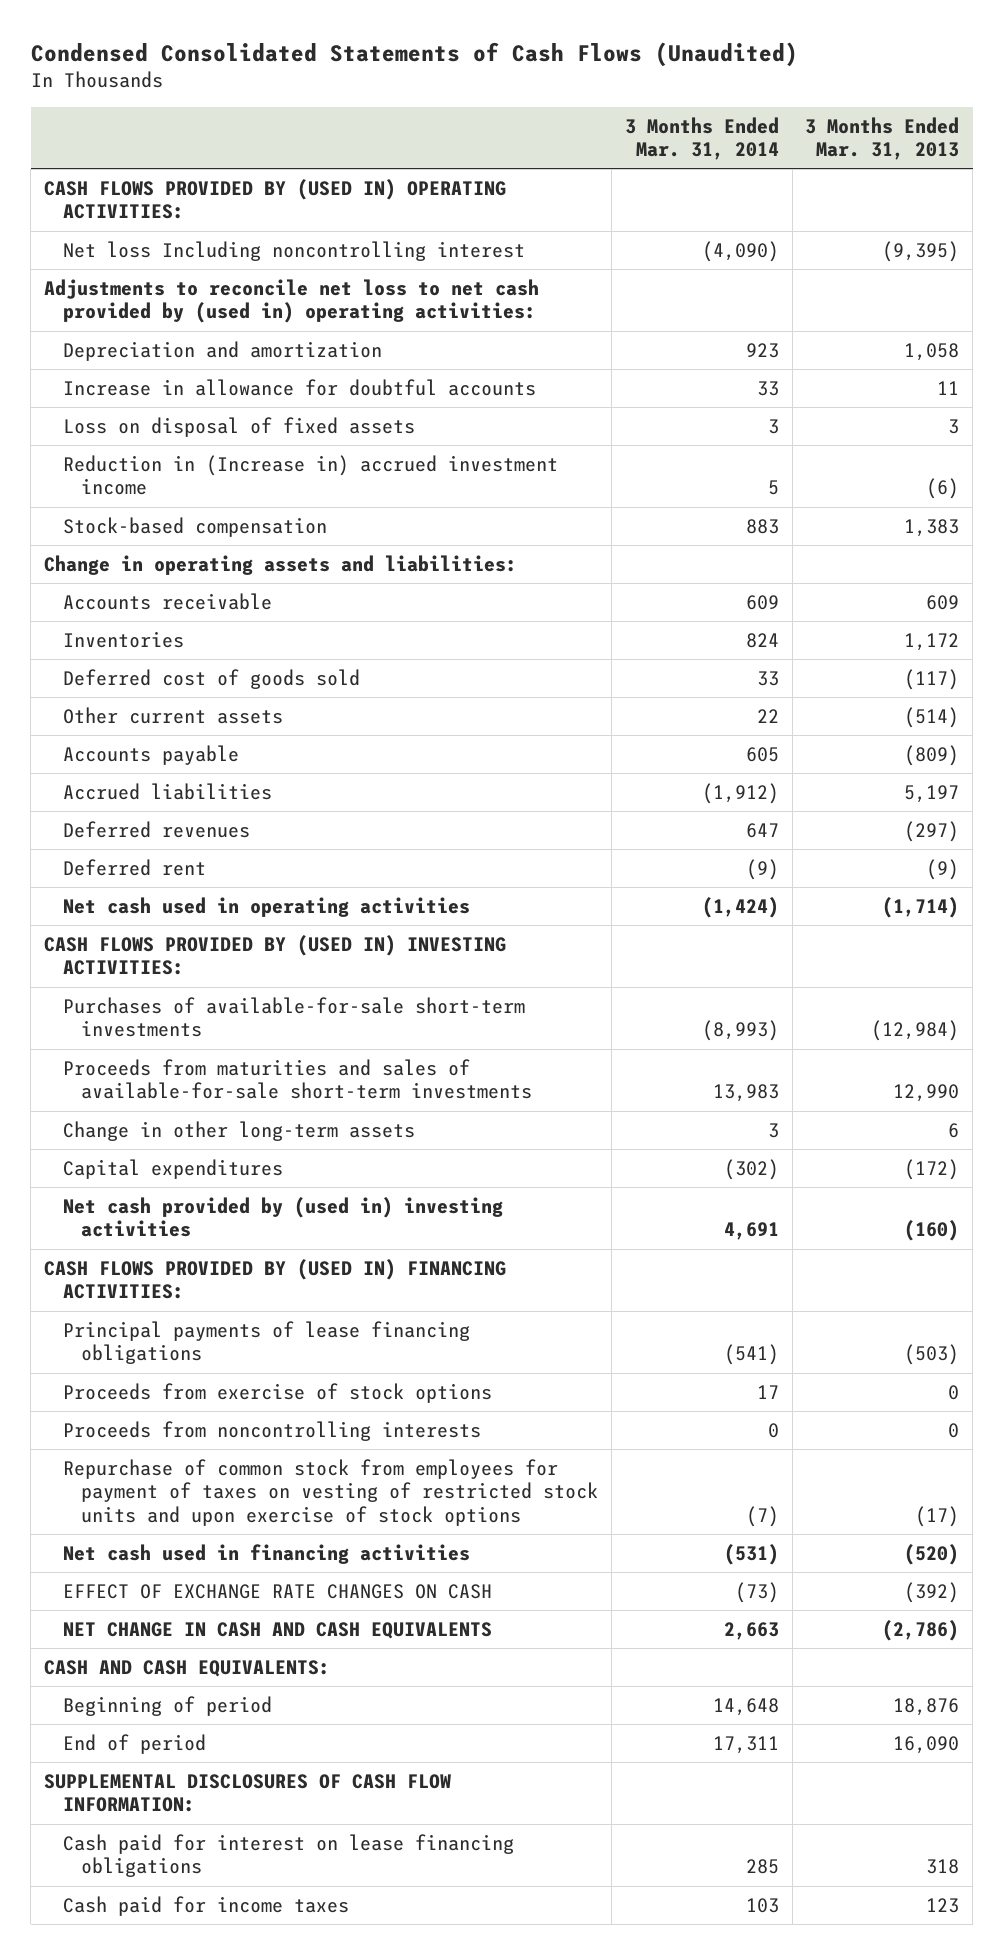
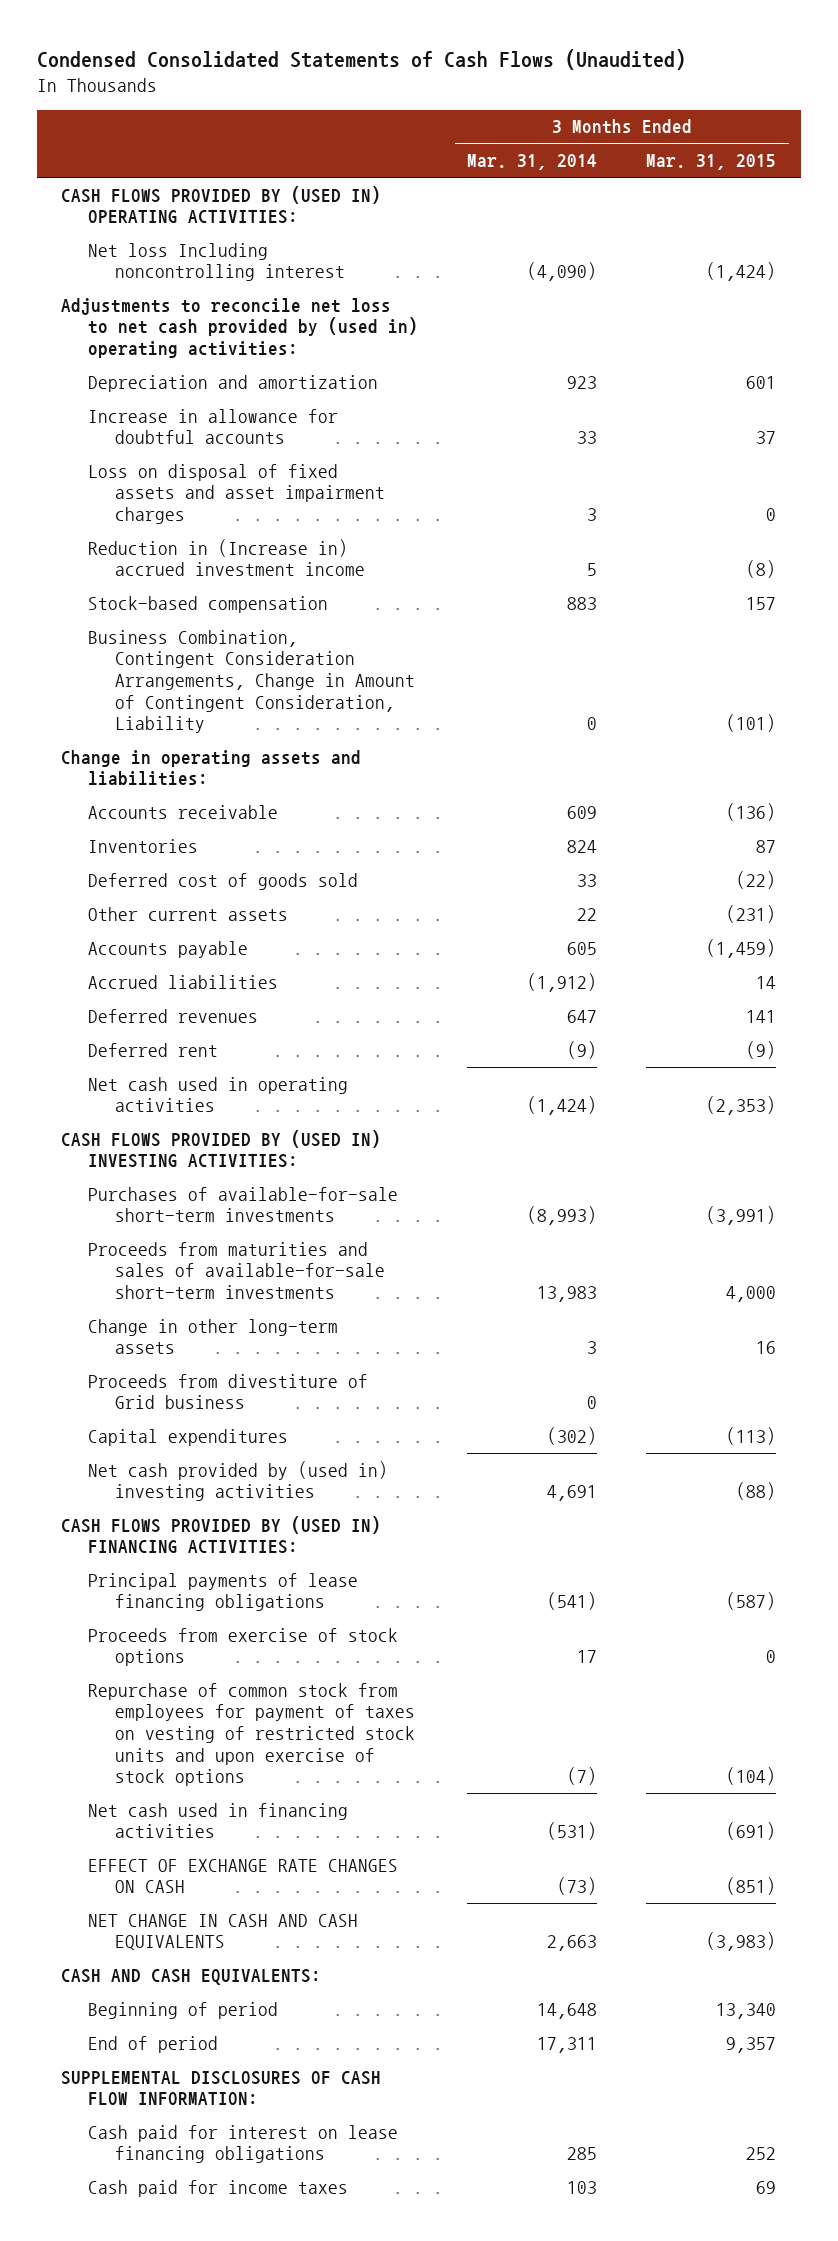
[805,116,960,161] 3 Months Ended Mar. 31, 2013 -> none
none -> [646,154,777,171] Mar. 31, 2015
[62,417,415,438] Loss on disposal of fixed assets -> [88,463,386,525] Loss on disposal of fixed assets and asset impairment charges
none -> [88,629,416,734] Business Combination, Contingent Consideration Arrangements, Change in Amount of Contingent Consideration, Liability
none -> [88,1373,369,1410] Proceeds from divestiture of Grid business
[62,1421,481,1442] Proceeds from noncontrolling interests -> none

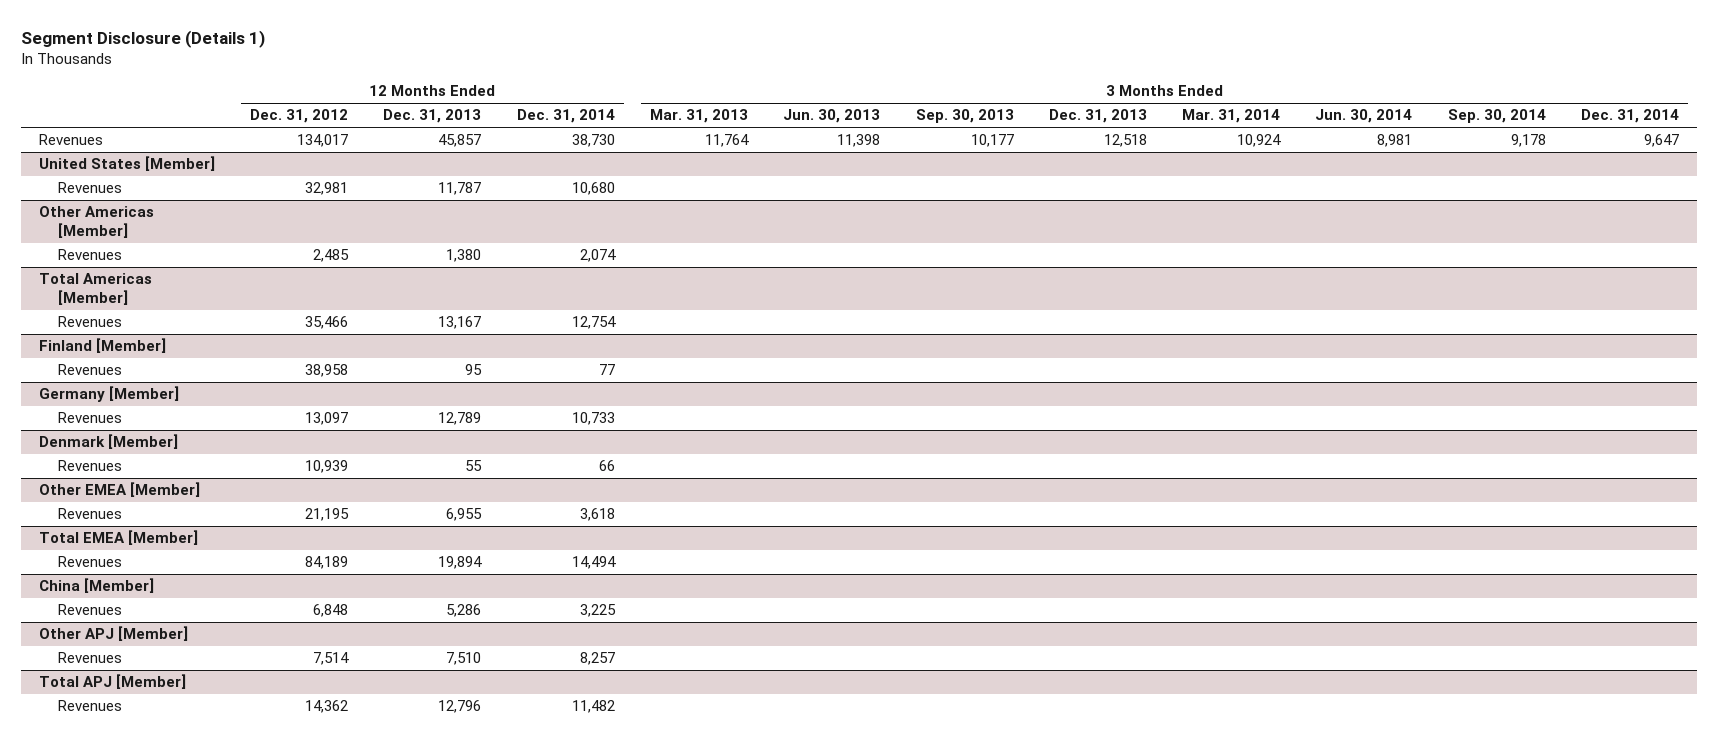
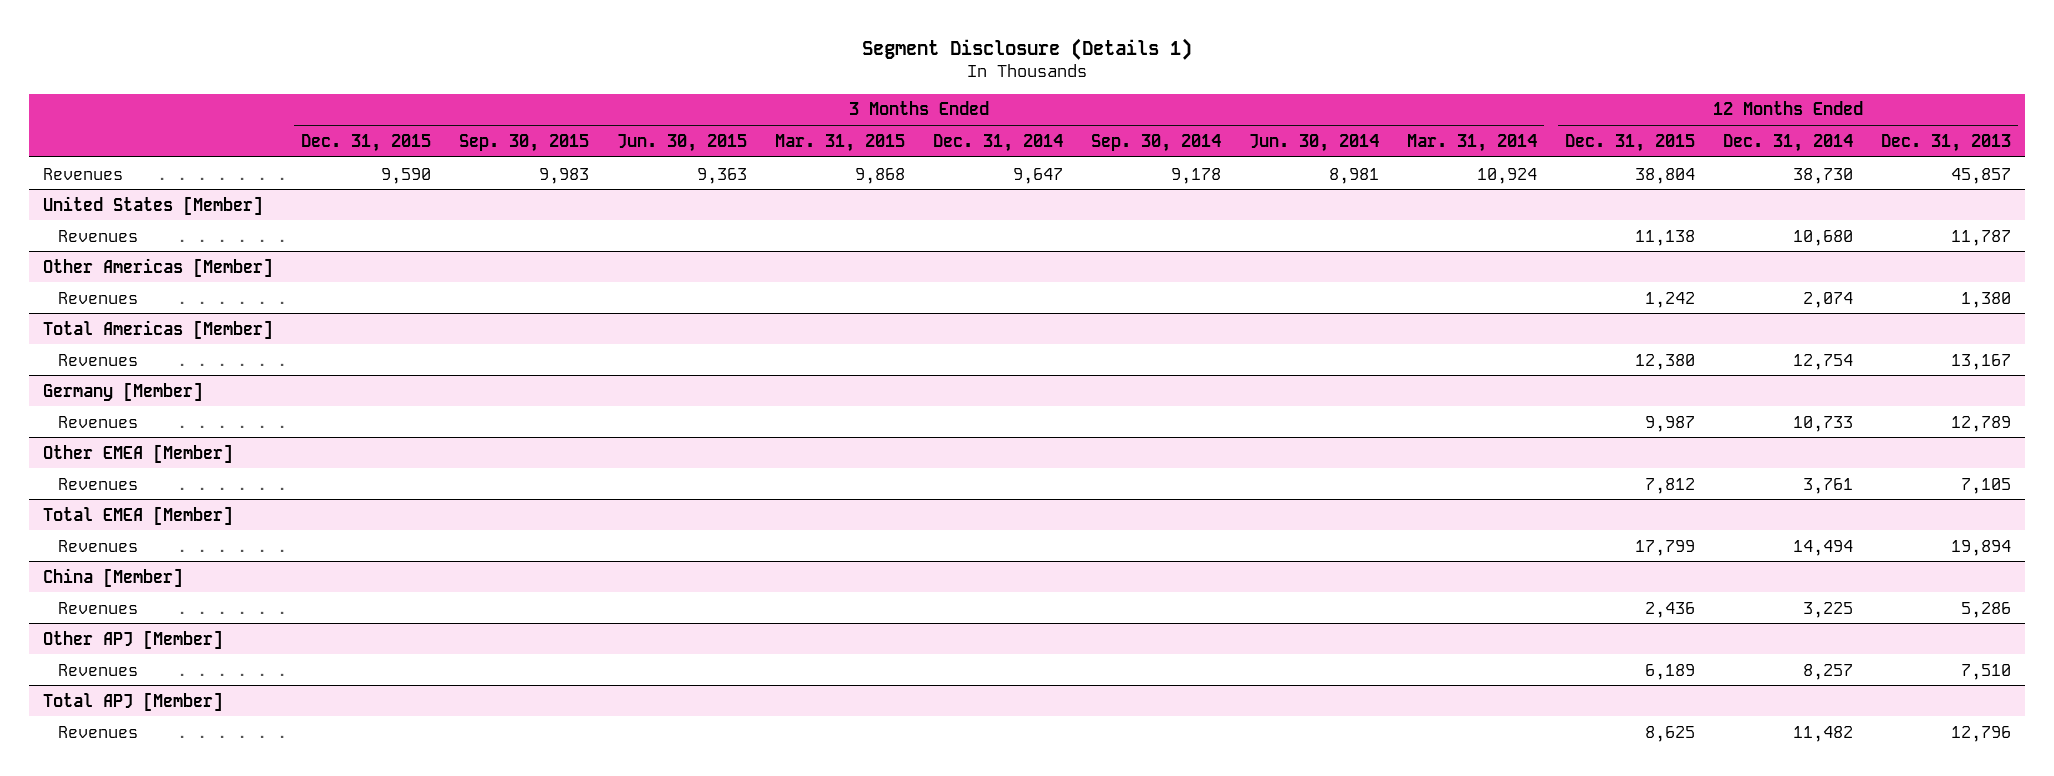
[250,109,349,124] Dec. 31, 2012 -> none
[650,109,749,124] Mar. 31, 2013 -> none
[783,109,881,124] Jun. 30, 2013 -> none
[915,109,1014,124] Sep. 30, 2013 -> none
[1048,109,1147,124] Dec. 31, 2013 -> none
none -> [301,133,432,152] Dec. 31, 2015
none -> [459,133,590,152] Sep. 30, 2015
none -> [617,133,748,152] Jun. 30, 2015
none -> [775,133,906,152] Mar. 31, 2015
none -> [1564,133,1695,152] Dec. 31, 2015
[38,338,166,354] Finland [Member] -> none
[58,364,123,376] Revenues -> none
[38,434,178,450] Denmark [Member] -> none
[58,460,123,472] Revenues -> none
[446,508,483,522] 6,955 -> [1960,477,2011,494] 7,105
[579,508,615,522] 3,618 -> [1802,477,1853,494] 3,761

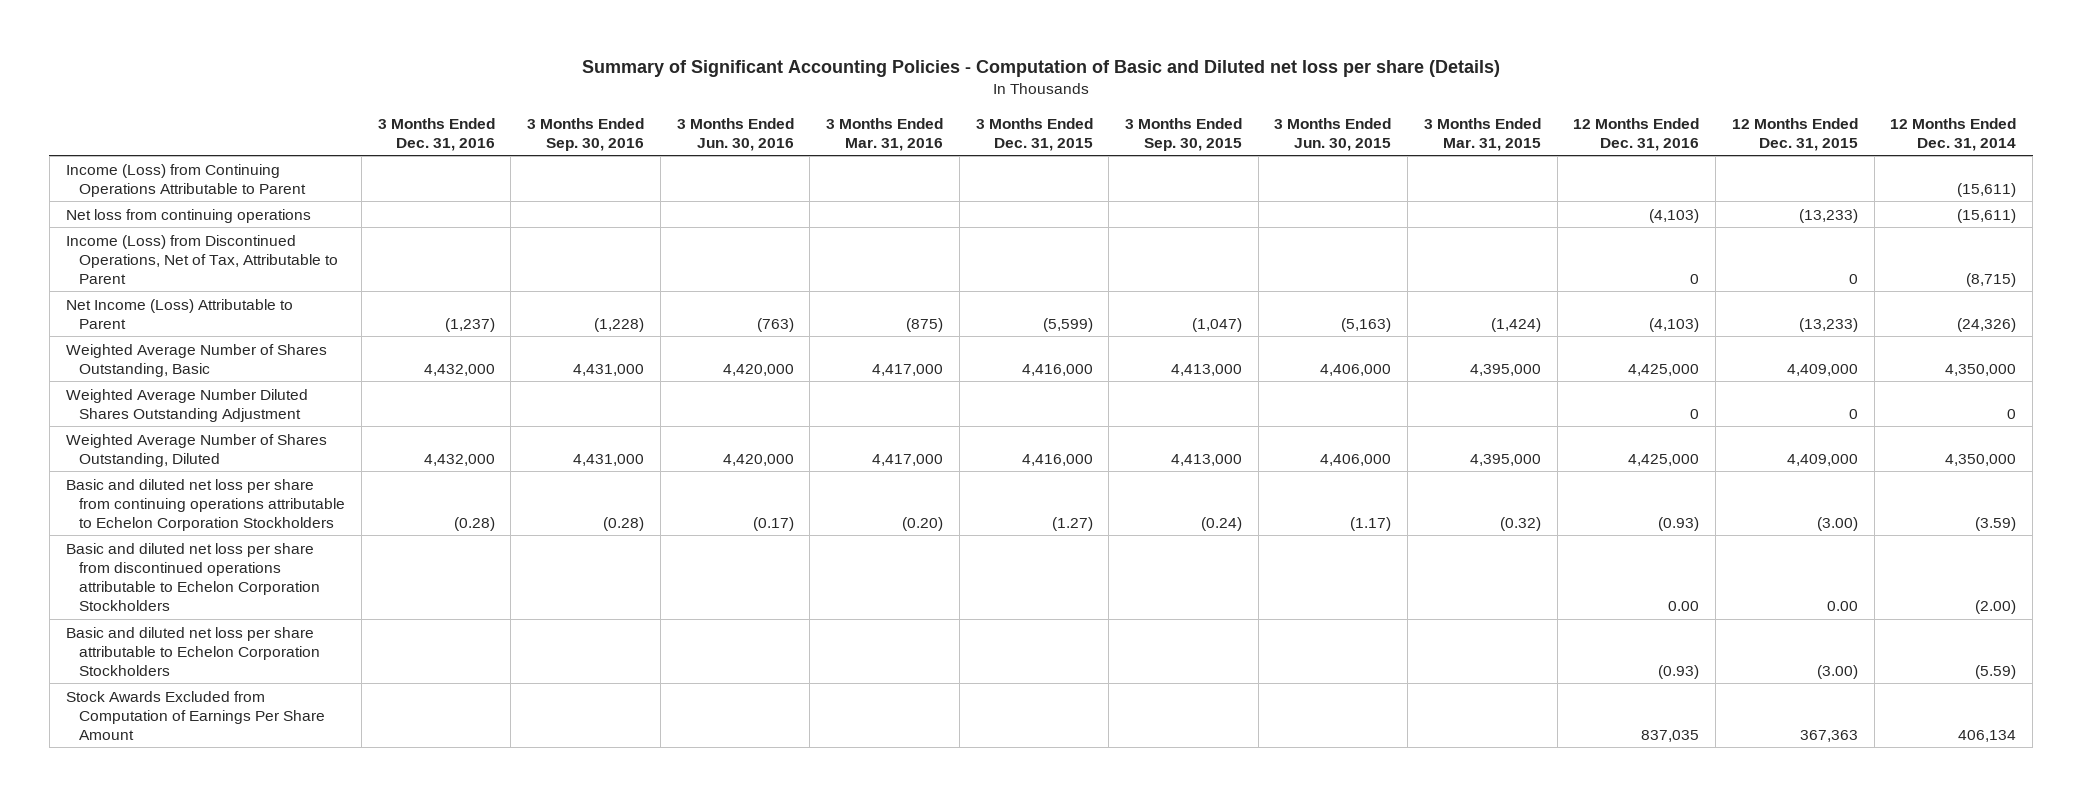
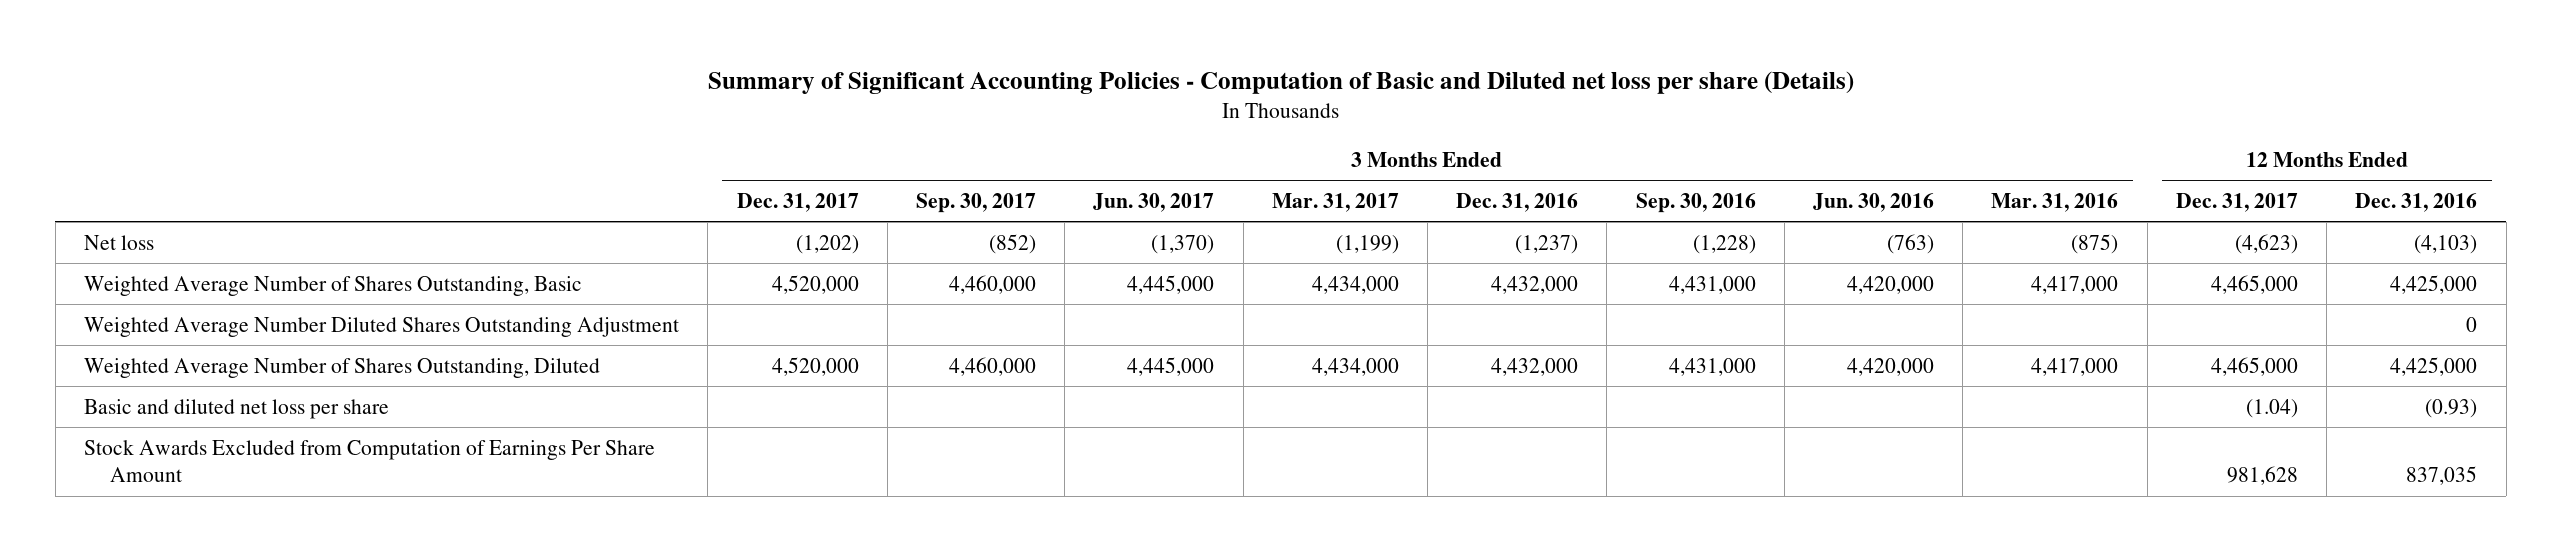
[975,117,1093,151] 3 Months Ended Dec. 31, 2015 -> none
[1125,117,1243,151] 3 Months Ended Sep. 30, 2015 -> none
[1274,117,1392,151] 3 Months Ended Jun. 30, 2015 -> none
[1423,117,1541,151] 3 Months Ended Mar. 31, 2015 -> none
[1731,117,1858,151] 12 Months Ended Dec. 31, 2015 -> none
[1890,117,2017,151] 12 Months Ended Dec. 31, 2014 -> none
none -> [736,193,859,213] Dec. 31, 2017
none -> [915,193,1036,214] Sep. 30, 2017
none -> [1093,193,1215,213] Jun. 30, 2017
none -> [1271,193,1399,213] Mar. 31, 2017
none -> [2175,193,2298,213] Dec. 31, 2017
[65,163,307,197] Income (Loss) from Continuing Operations Attributable to Parent -> none
[65,208,311,223] Net loss from continuing operations -> none
[65,234,339,284] Income (Loss) from Discontinued Operations, Net of Tax, Attributable to Parent -> none
[65,298,293,329] Net Income (Loss) Attributable to Parent -> [84,234,155,250] Net loss
[65,478,346,531] Basic and diluted net loss per share from continuing operations attributable to Echelon Corporation Stockholders -> none
[65,542,321,611] Basic and diluted net loss per share from discontinued operations attributable to Echelon Corporation Stockholders -> none
[65,626,321,676] Basic and diluted net loss per share attributable to Echelon Corporation Stockholders -> [84,398,390,419] Basic and diluted net loss per share

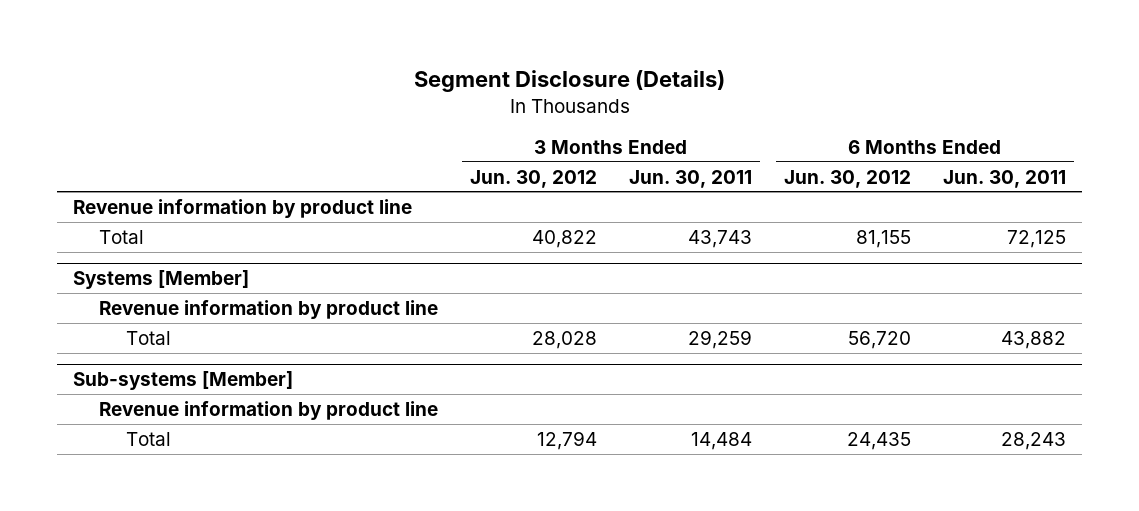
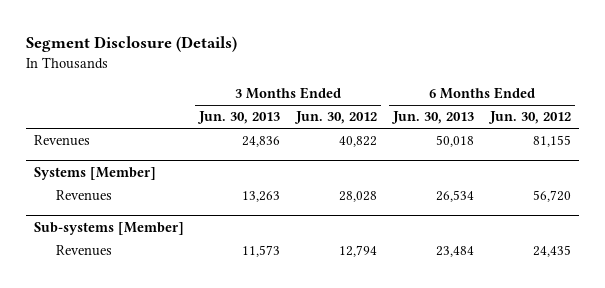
[629,169,753,188] Jun. 30, 2011 -> none
[943,169,1067,188] Jun. 30, 2011 -> none
none -> [197,111,281,125] Jun. 30, 2013
none -> [391,111,475,125] Jun. 30, 2013
[73,198,413,218] Revenue information by product line -> none
[99,229,145,244] Total -> [33,135,90,147] Revenues
[99,299,439,319] Revenue information by product line -> none
[125,330,171,345] Total -> [55,190,112,202] Revenues
[99,400,439,420] Revenue information by product line -> none
[125,431,171,446] Total -> [55,245,112,257] Revenues

